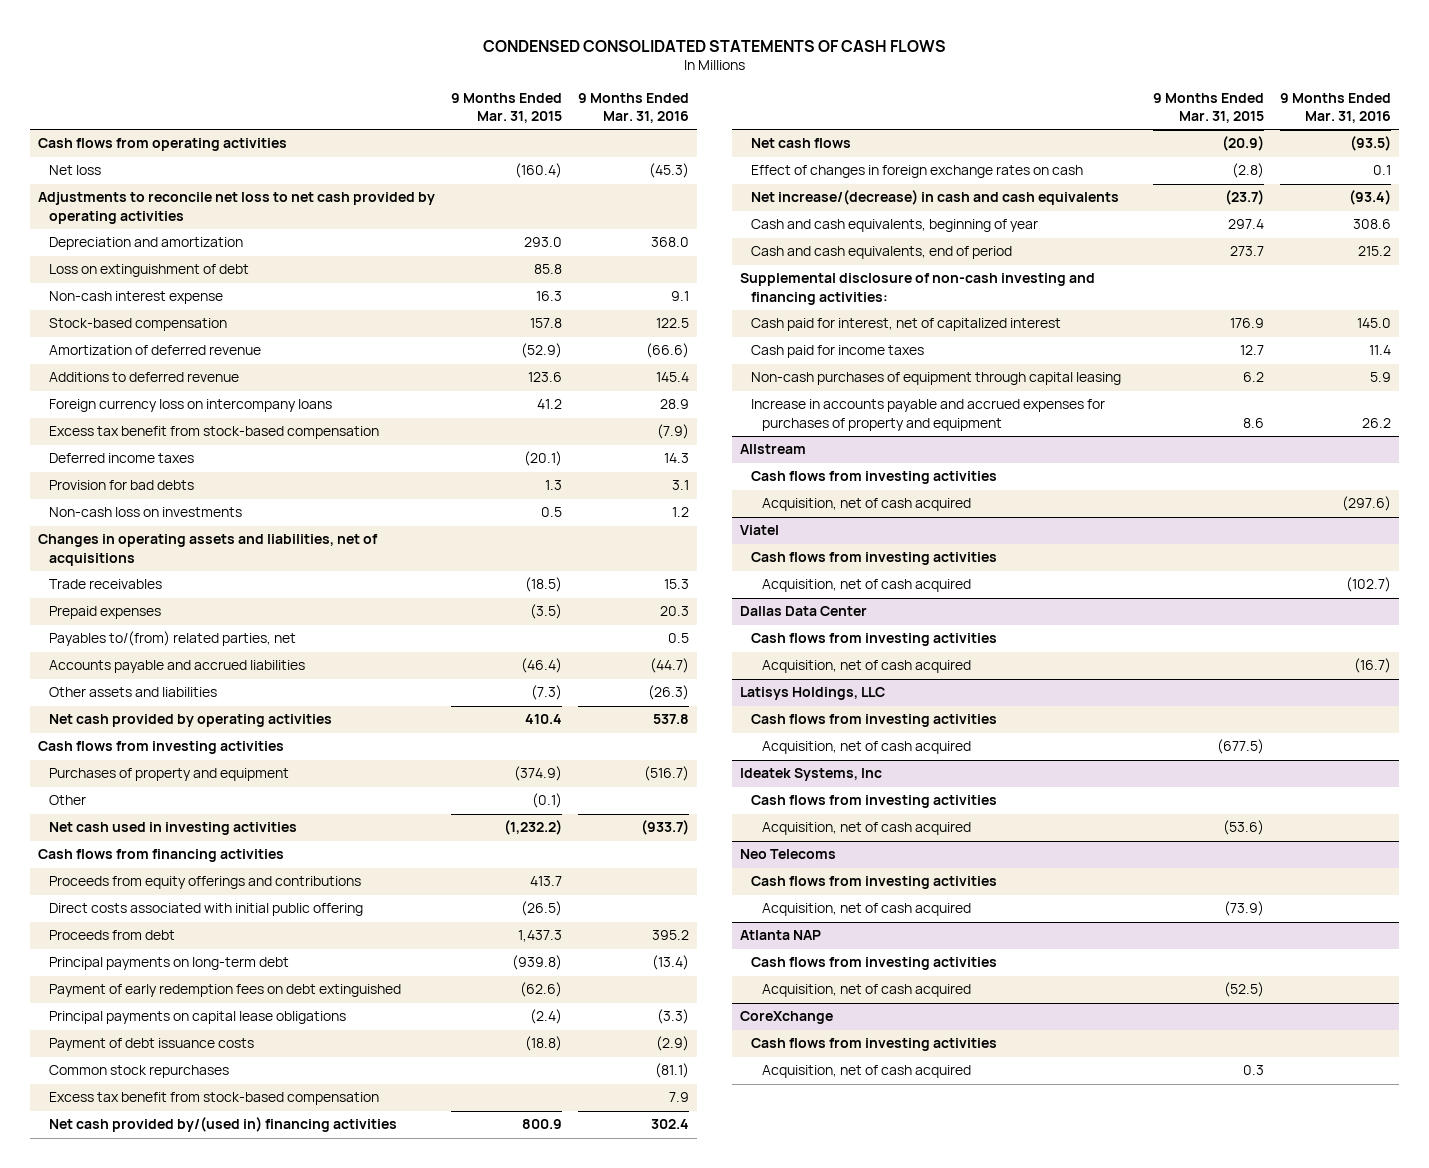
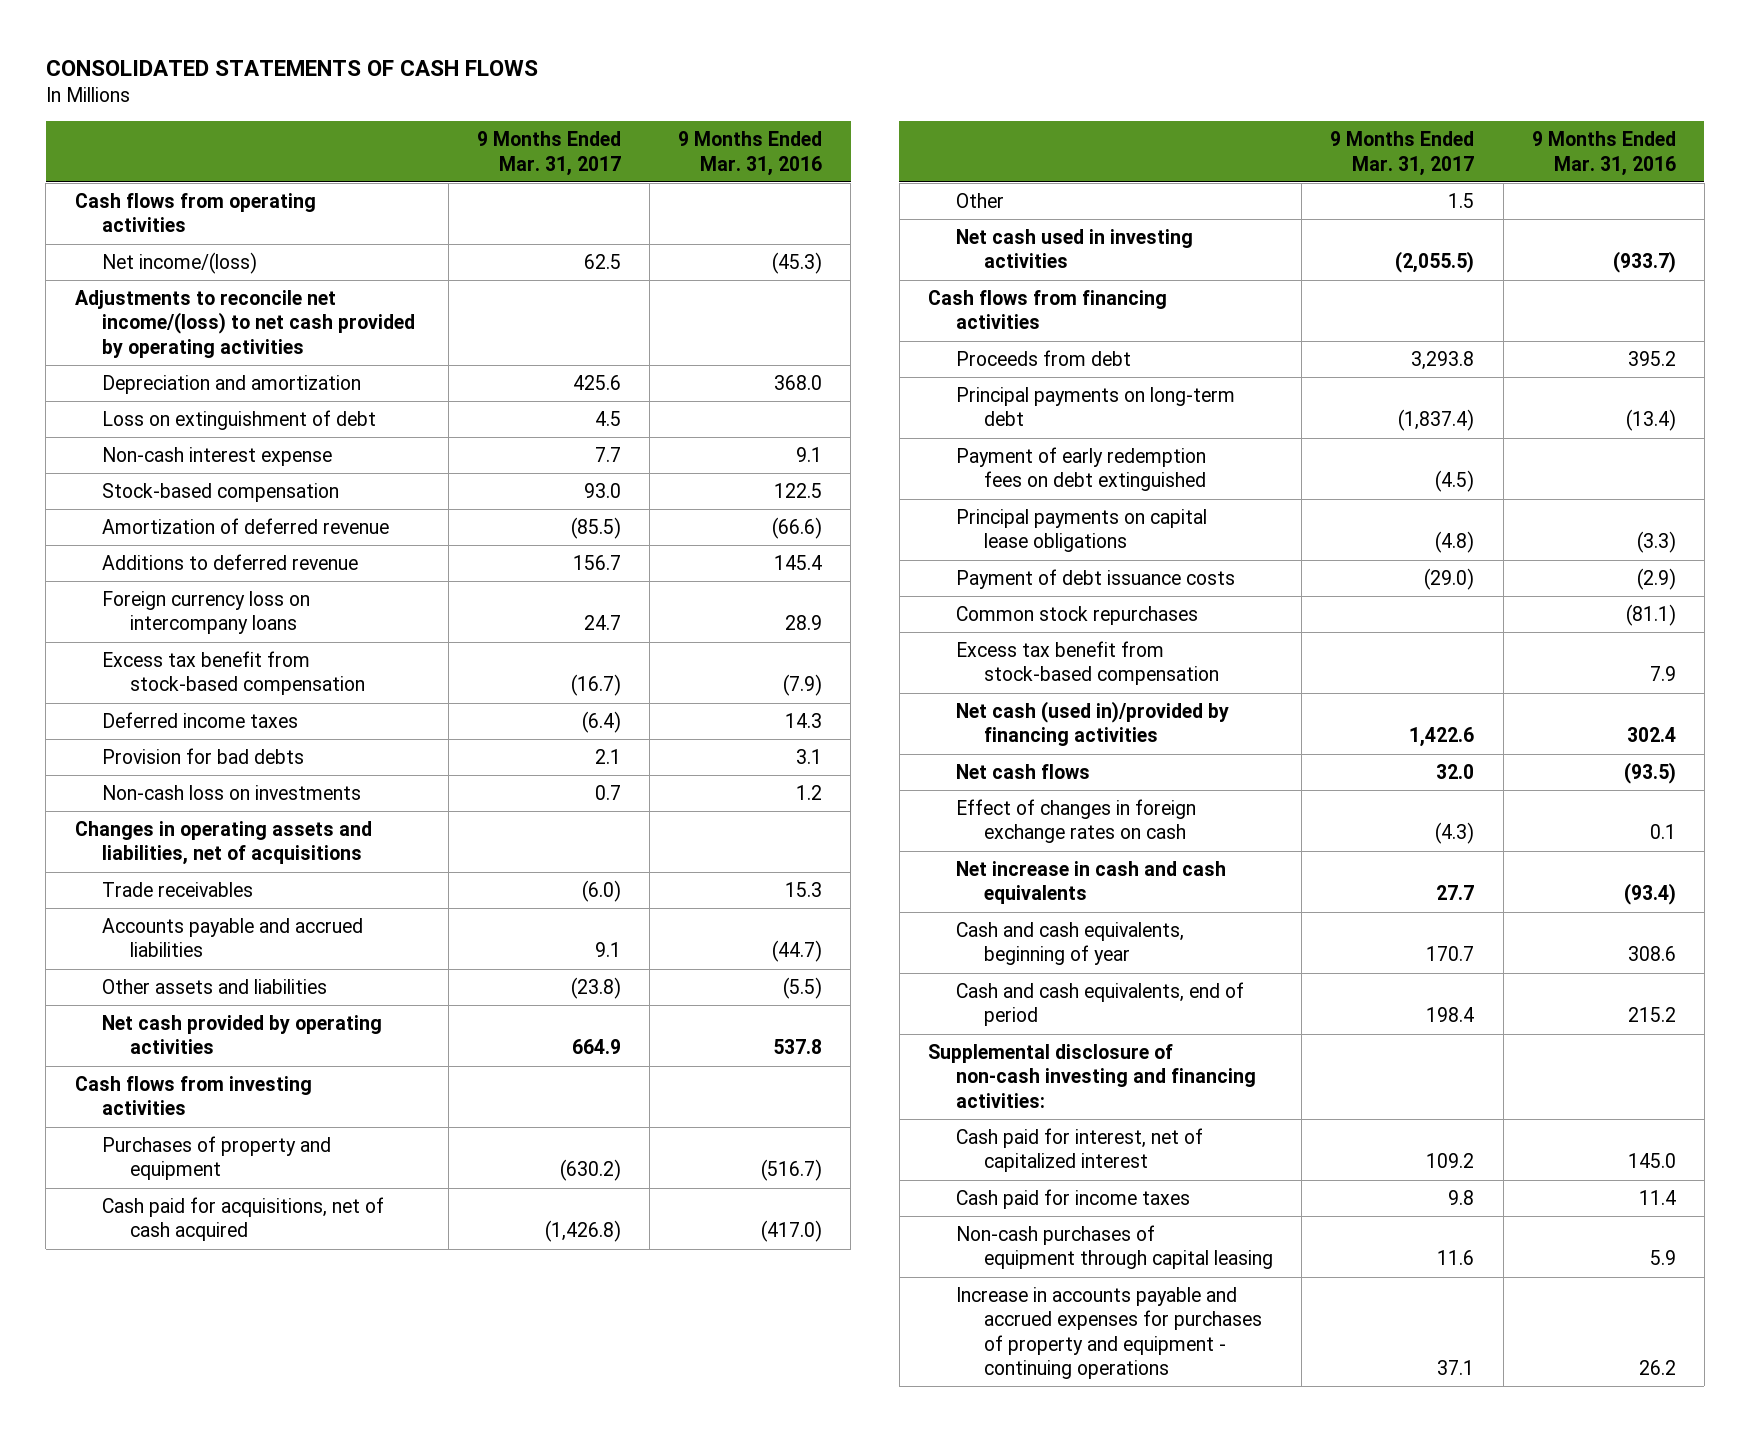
[482,39,946,52] CONDENSED CONSOLIDATED STATEMENTS OF CASH FLOWS -> [45,59,538,76] CONSOLIDATED STATEMENTS OF CASH FLOWS
[451,92,563,123] 9 Months Ended Mar. 31, 2015 -> none
none -> [476,131,621,176] 9 Months Ended Mar. 31, 2017
[48,165,101,176] Net loss -> [102,251,258,274] Net income/(loss)
[37,192,435,224] Adjustments to reconcile net loss to net cash provided by operating activities -> [74,289,416,358] Adjustments to reconcile net income/(loss) to net cash provided by operating activities
[48,606,161,620] Prepaid expenses -> none
[48,631,296,647] Payables to/(from) related parties, net -> none
[648,685,690,701] (26.3) -> [783,976,823,999] (5.5)
none -> [102,1196,385,1242] Cash paid for acquisitions, net of cash acquired
[48,876,361,890] Proceeds from equity offerings and contributions -> none
[48,903,363,917] Direct costs associated with initial public offering -> none
[48,1117,397,1133] Net cash provided by/(used in) financing activities -> [955,700,1229,747] Net cash (used in)/provided by financing activities
[751,190,1120,206] Net increase/(decrease) in cash and cash equivalents -> [955,860,1226,905] Net increase in cash and cash equivalents
[740,444,807,455] Allstream -> none
[751,471,998,485] Cash flows from investing activities -> none
[762,498,972,512] Acquisition, net of cash acquired -> none
[740,525,780,536] Viatel -> none
[751,552,998,566] Cash flows from investing activities -> none
[762,579,972,593] Acquisition, net of cash acquired -> none
[740,606,868,617] Dallas Data Center -> none
[751,633,998,647] Cash flows from investing activities -> none
[762,660,972,674] Acquisition, net of cash acquired -> none
[740,687,886,701] Latisys Holdings, LLC -> none
[751,714,998,728] Cash flows from investing activities -> none
[762,741,972,755] Acquisition, net of cash acquired -> none
[740,768,883,782] Ideatek Systems, Inc -> none
[751,795,998,809] Cash flows from investing activities -> none
[762,822,972,836] Acquisition, net of cash acquired -> none
[740,849,837,860] Neo Telecoms -> none
[751,876,998,890] Cash flows from investing activities -> none
[762,903,972,917] Acquisition, net of cash acquired -> none
[740,930,822,941] Atlanta NAP -> none
[751,957,998,971] Cash flows from investing activities -> none
[762,984,972,998] Acquisition, net of cash acquired -> none
[740,1011,834,1025] CoreXchange -> none
[751,1038,998,1052] Cash flows from investing activities -> none
[762,1065,972,1079] Acquisition, net of cash acquired -> none
[751,399,1106,431] Increase in accounts payable and accrued expenses for purchases of property and equipment -> [955,1286,1262,1380] Increase in accounts payable and accrued expenses for purchases of property and equipment - continuing operations

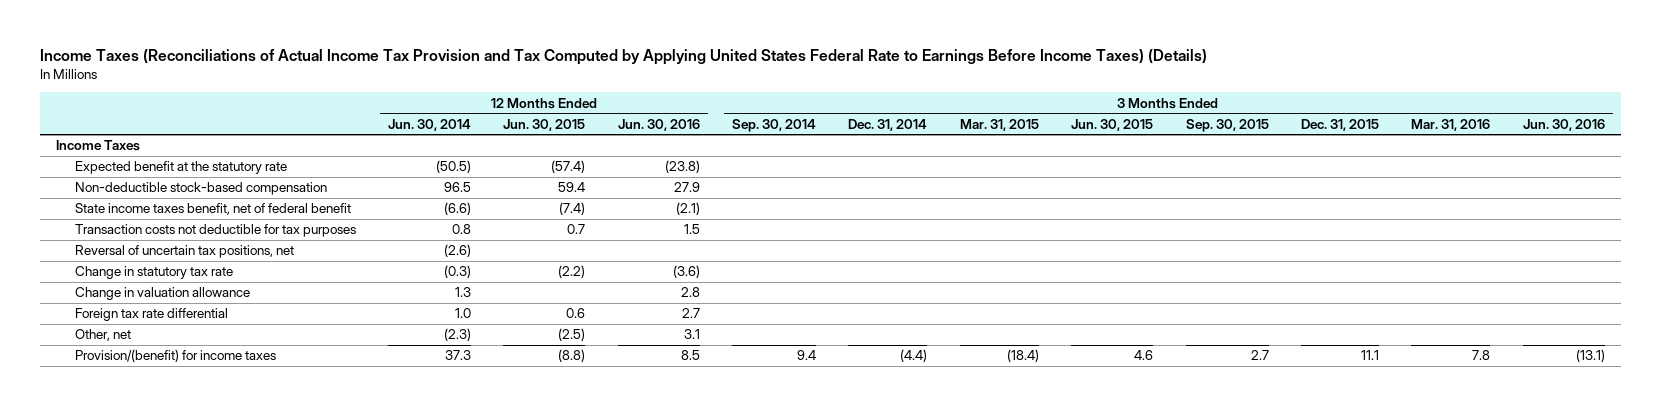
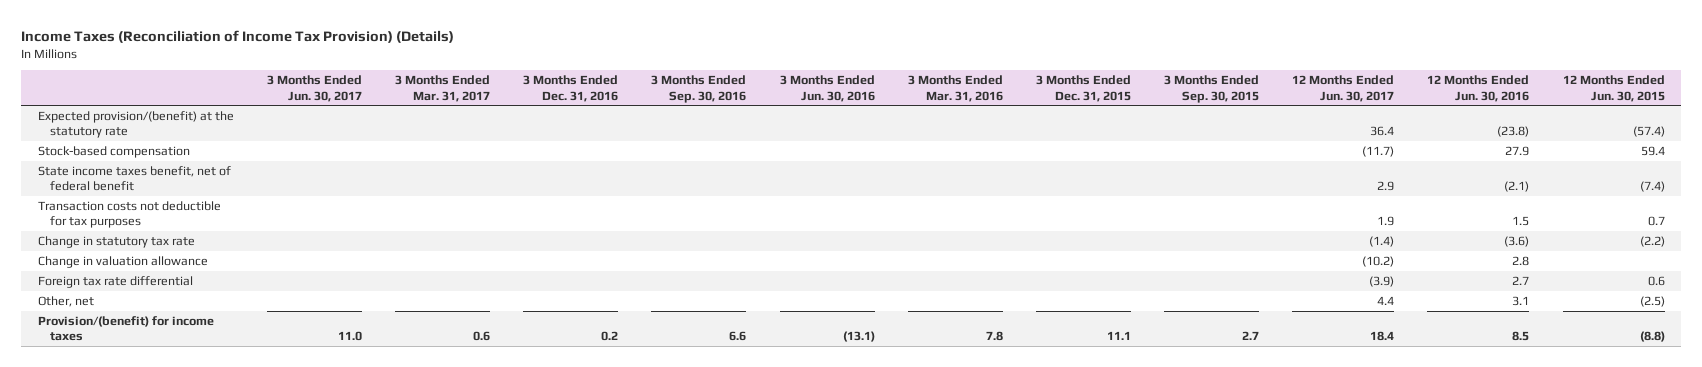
[39,48,1207,65] Income Taxes (Reconciliations of Actual Income Tax Provision and Tax Computed by Applying United States Federal Rate to Earnings Before Income Taxes) (Details) -> [21,29,455,43] Income Taxes (Reconciliation of Income Tax Provision) (Details)
[387,118,471,131] Jun. 30, 2014 -> none
[732,118,817,132] Sep. 30, 2014 -> none
[848,118,928,131] Dec. 31, 2014 -> none
[959,118,1039,131] Mar. 31, 2015 -> none
[1071,118,1154,131] Jun. 30, 2015 -> none
none -> [266,75,362,102] 3 Months Ended Jun. 30, 2017
none -> [395,75,491,102] 3 Months Ended Mar. 31, 2017
none -> [523,75,619,102] 3 Months Ended Dec. 31, 2016
none -> [651,75,747,103] 3 Months Ended Sep. 30, 2016
none -> [1292,75,1395,102] 12 Months Ended Jun. 30, 2017
[56,140,141,152] Income Taxes -> none
[74,161,287,175] Expected benefit at the statutory rate -> [37,110,234,139] Expected provision/(benefit) at the statutory rate
[74,182,327,196] Non-deductible stock-based compensation -> [37,145,190,158] Stock-based compensation
[74,245,294,259] Reversal of uncertain tax positions, net -> none

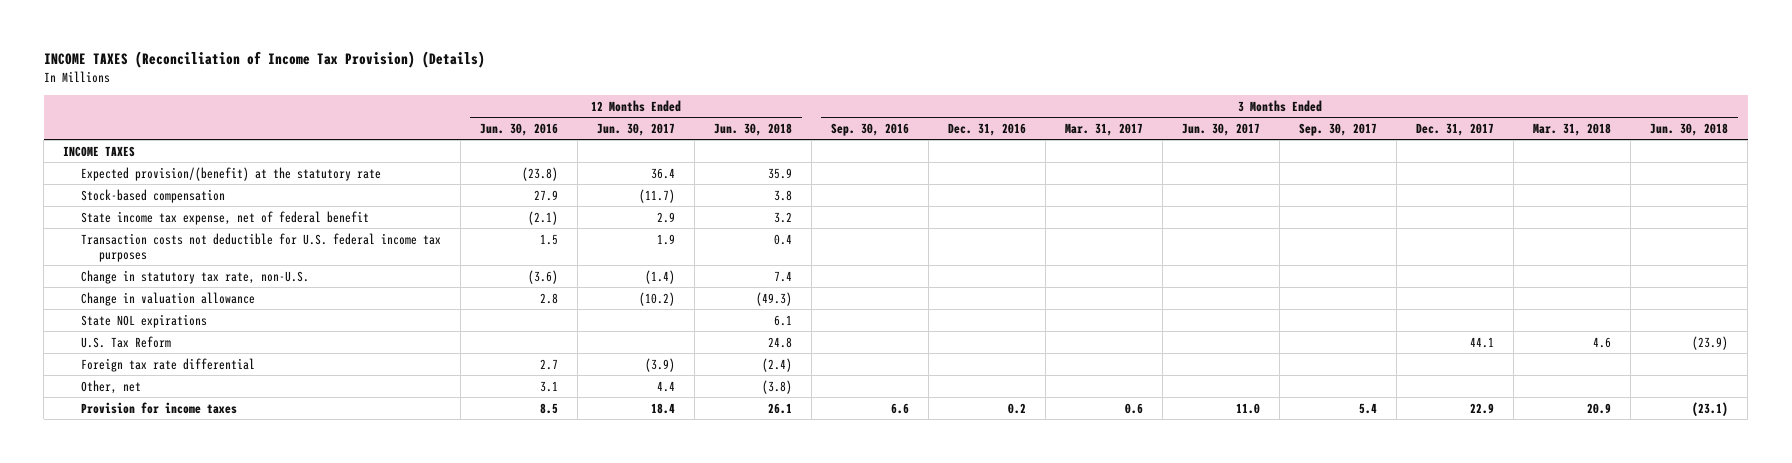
[21,29,455,43] Income Taxes (Reconciliation of Income Tax Provision) (Details) -> [43,51,485,69] INCOME TAXES (Reconciliation of Income Tax Provision) (Details)
[779,75,875,102] 3 Months Ended Jun. 30, 2016 -> none
[907,75,1003,102] 3 Months Ended Mar. 31, 2016 -> none
[1035,75,1131,102] 3 Months Ended Dec. 31, 2015 -> none
[1164,75,1260,103] 3 Months Ended Sep. 30, 2015 -> none
[1562,75,1665,102] 12 Months Ended Jun. 30, 2015 -> none
none -> [714,122,793,136] Jun. 30, 2018
none -> [1299,122,1378,136] Sep. 30, 2017
none -> [1416,122,1495,136] Dec. 31, 2017
none -> [1533,122,1612,136] Mar. 31, 2018
none -> [1650,122,1729,136] Jun. 30, 2018
none -> [63,145,136,157] INCOME TAXES
[37,165,231,192] State income taxes benefit, net of federal benefit -> [81,210,370,225] State income tax expense, net of federal benefit
[37,200,221,229] Transaction costs not deductible for tax purposes -> [81,232,442,263] Transaction costs not deductible for U.S. federal income tax purposes
[37,235,195,248] Change in statutory tax rate -> [81,269,310,284] Change in statutory tax rate, non-U.S.
none -> [81,313,208,328] State NOL expirations
none -> [81,335,172,348] U.S. Tax Reform
[37,315,214,342] Provision/(benefit) for income taxes -> [81,401,238,414] Provision for income taxes

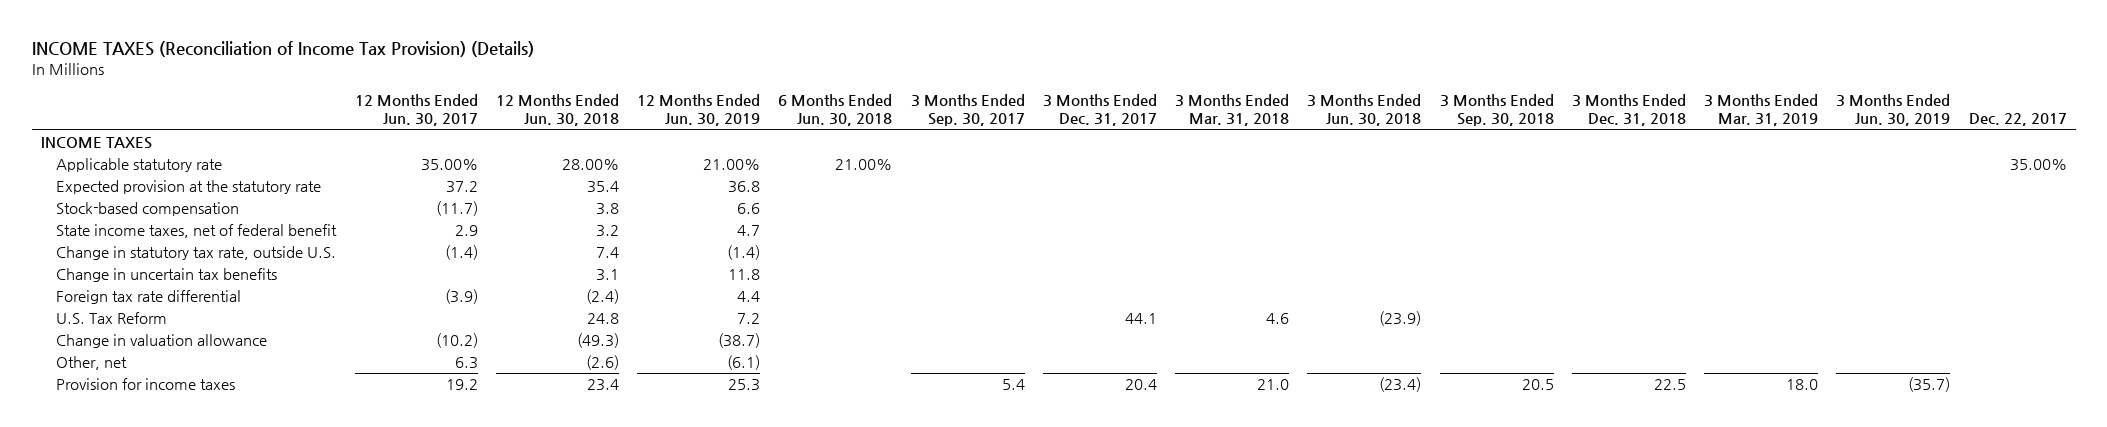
[480,122,559,136] Jun. 30, 2016 -> none
[831,122,910,136] Sep. 30, 2016 -> none
[948,122,1027,136] Dec. 31, 2016 -> none
[1065,122,1144,136] Mar. 31, 2017 -> none
[1182,122,1261,136] Jun. 30, 2017 -> none
none -> [637,93,761,127] 12 Months Ended Jun. 30, 2019
none -> [778,93,893,127] 6 Months Ended Jun. 30, 2018
none -> [1439,93,1554,127] 3 Months Ended Sep. 30, 2018
none -> [1571,93,1686,127] 3 Months Ended Dec. 31, 2018
none -> [1704,93,1819,127] 3 Months Ended Mar. 31, 2019
none -> [1836,93,1951,127] 3 Months Ended Jun. 30, 2019
none -> [1968,113,2067,127] Dec. 22, 2017
none -> [56,158,223,173] Applicable statutory rate
[81,166,382,181] Expected provision/(benefit) at the statutory rate -> [56,180,322,195] Expected provision at the statutory rate
[651,167,676,179] 36.4 -> [445,181,478,194] 37.2
[768,167,793,179] 35.9 -> [586,181,619,194] 35.4
[81,232,442,263] Transaction costs not deductible for U.S. federal income tax purposes -> none
[81,313,208,328] State NOL expirations -> none
[81,210,370,225] State income tax expense, net of federal benefit -> [56,224,338,239] State income taxes, net of federal benefit
[81,269,310,284] Change in statutory tax rate, non-U.S. -> [56,246,337,261] Change in statutory tax rate, outside U.S.
none -> [56,268,278,283] Change in uncertain tax benefits
[81,335,172,348] U.S. Tax Reform -> [56,312,168,325] U.S. Tax Reform
[81,291,256,306] Change in valuation allowance -> [56,334,268,349] Change in valuation allowance
[657,380,676,392] 4.4 -> [454,357,478,370] 6.3
[762,379,793,394] (3.8) -> [585,355,619,371] (2.6)
[651,402,676,414] 18.4 -> [445,379,478,391] 19.2
[768,402,793,414] 26.1 -> [586,379,619,392] 23.4
[1470,402,1495,414] 22.9 -> [1124,379,1157,391] 20.4
[1587,402,1612,414] 20.9 -> [1257,379,1290,391] 21.0
[1692,401,1729,416] (23.1) -> [1379,377,1422,393] (23.4)

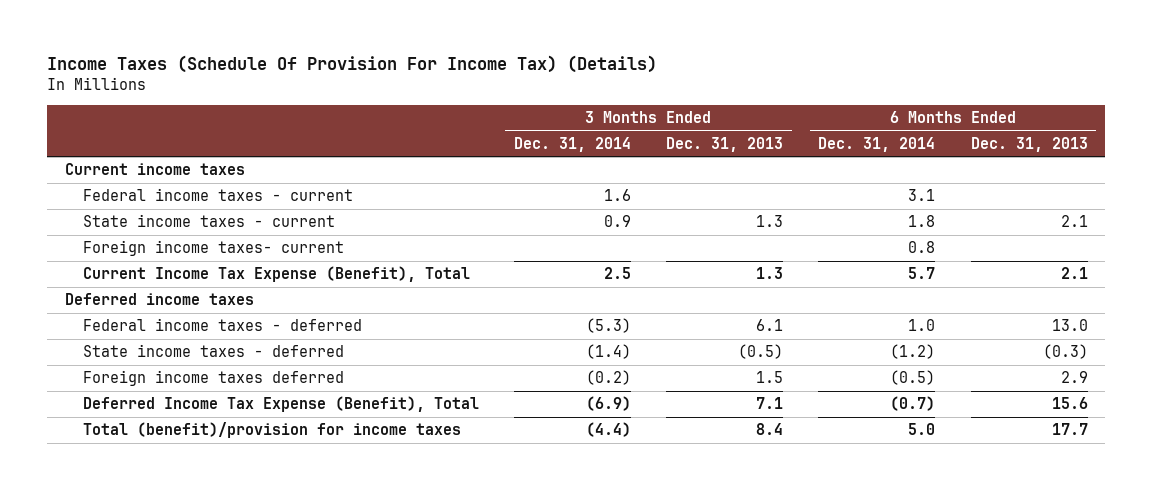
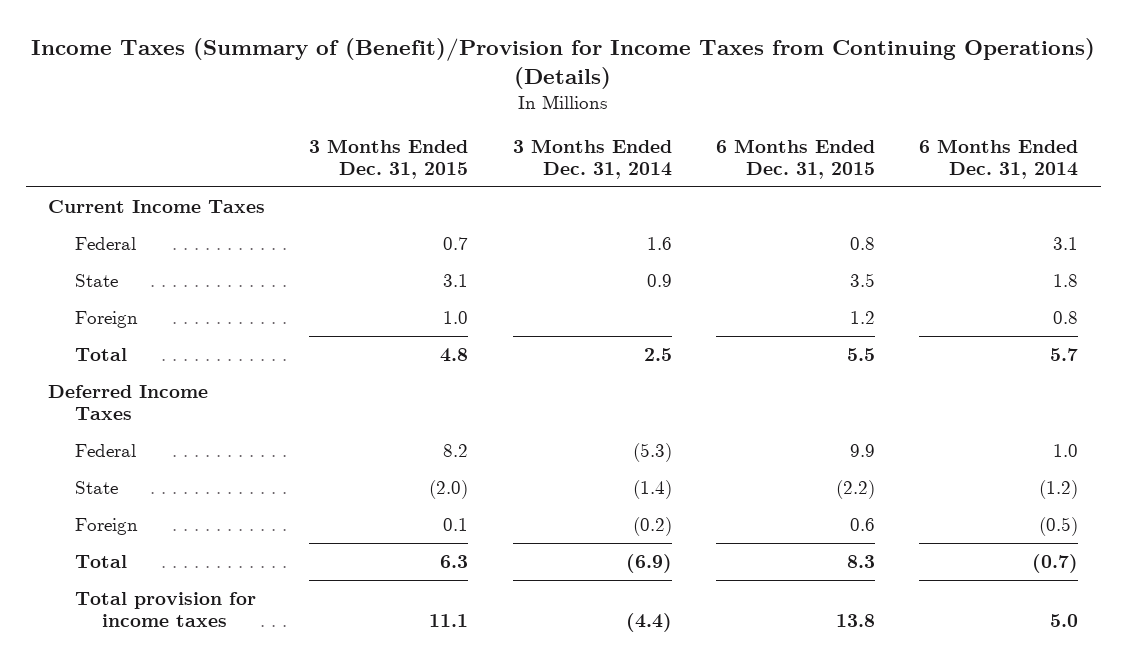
[47,55,658,74] Income Taxes (Schedule Of Provision For Income Tax) (Details) -> [31,37,1096,89] Income Taxes (Summary of (Benefit)/Provision for Income Taxes from Continuing Operations) (Details)
[666,136,784,152] Dec. 31, 2013 -> none
[970,136,1088,152] Dec. 31, 2013 -> none
none -> [309,138,469,179] 3 Months Ended Dec. 31, 2015
none -> [715,138,875,179] 6 Months Ended Dec. 31, 2015
[64,163,245,176] Current income taxes -> [47,199,265,213] Current Income Taxes
[82,188,353,202] Federal income taxes - current -> [75,236,137,250] Federal
[82,214,335,228] State income taxes - current -> [75,273,119,287] State
[82,240,344,257] Foreign income taxes- current -> [75,310,139,328] Foreign
[82,266,470,283] Current Income Tax Expense (Benefit), Total -> [75,347,128,361] Total
[64,293,254,306] Deferred income taxes -> [47,384,208,421] Deferred Income Taxes
[82,318,362,332] Federal income taxes - deferred -> [75,443,137,457] Federal
[82,344,344,358] State income taxes - deferred -> [75,480,119,494] State
[82,370,344,387] Foreign income taxes deferred -> [75,517,139,535] Foreign
[82,396,479,413] Deferred Income Tax Expense (Benefit), Total -> [75,554,128,568] Total
[82,422,461,439] Total (benefit)/provision for income taxes -> [75,591,257,628] Total provision for income taxes

